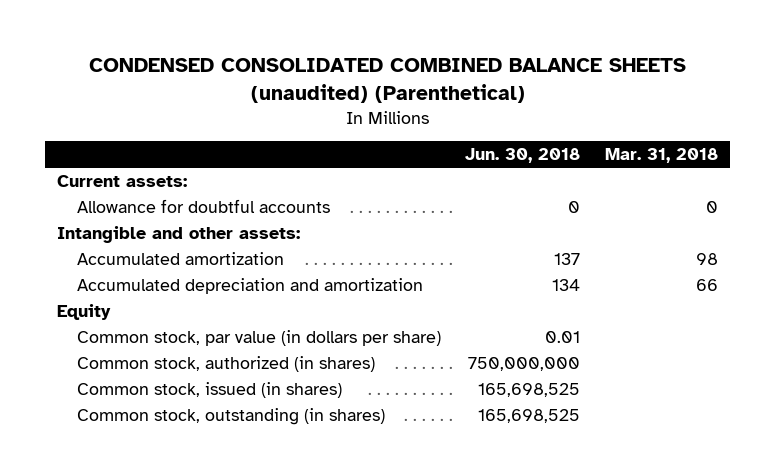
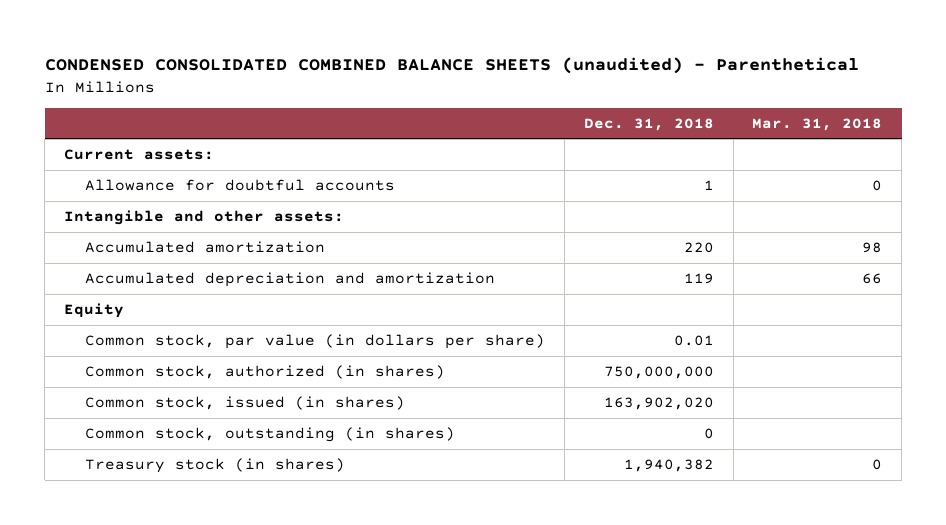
[88,58,686,103] CONDENSED CONSOLIDATED COMBINED BALANCE SHEETS (unaudited) (Parenthetical) -> [44,56,859,74] CONDENSED CONSOLIDATED COMBINED BALANCE SHEETS (unaudited) - Parenthetical
[465,148,581,164] Jun. 30, 2018 -> none
none -> [583,117,714,131] Dec. 31, 2018
none -> [85,458,346,474] Treasury stock (in shares)

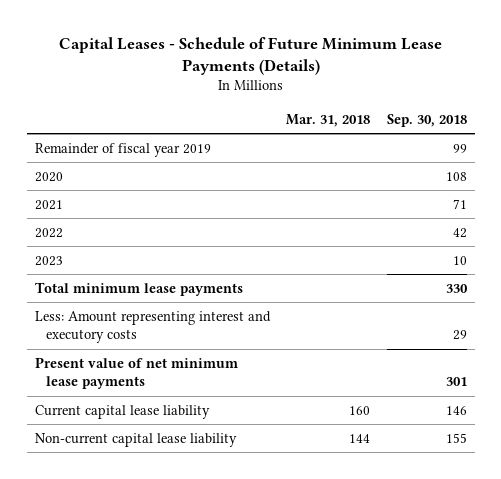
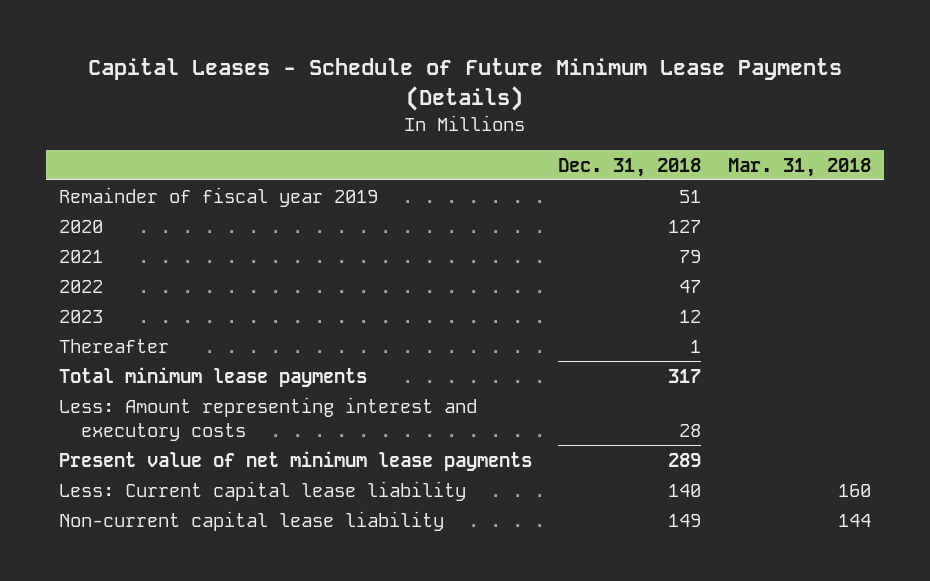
[386,113,467,127] Sep. 30, 2018 -> none
none -> [558,157,702,177] Dec. 31, 2018
none -> [58,338,169,353] Thereafter
[34,404,210,419] Current capital lease liability -> [58,480,466,501] Less: Current capital lease liability

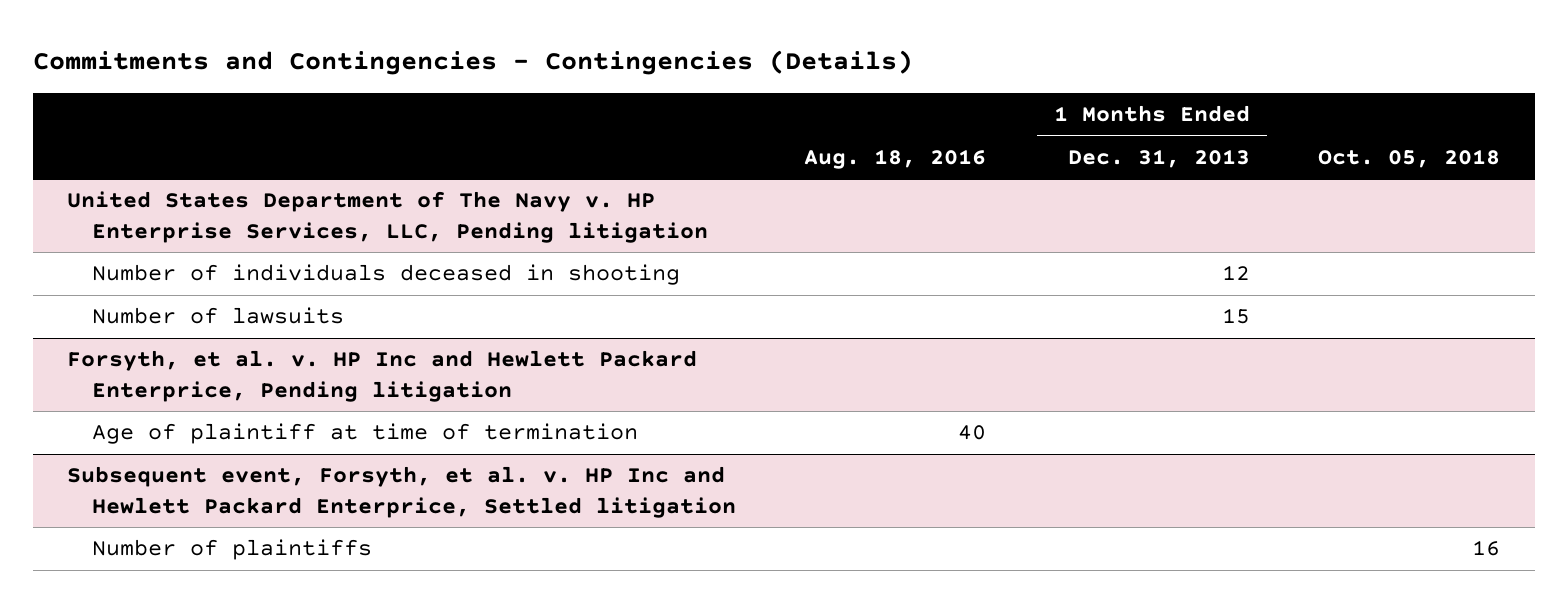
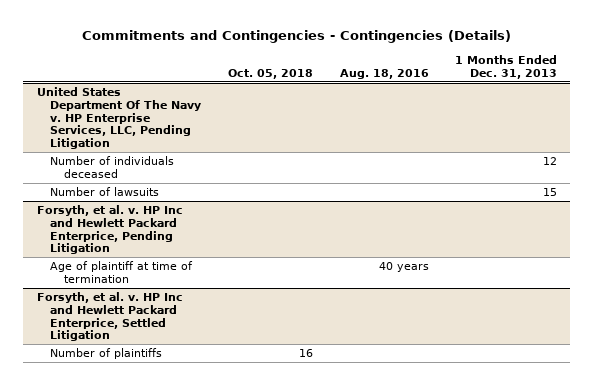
[66,191,708,243] United States Department of The Navy v. HP Enterprise Services, LLC, Pending litigation -> [36,86,202,150] United States Department Of The Navy v. HP Enterprise Services, LLC, Pending Litigation
[91,264,680,286] Number of individuals deceased in shooting -> [50,155,175,178] Number of individuals deceased
[66,350,697,402] Forsyth, et al. v. HP Inc and Hewlett Packard Enterprice, Pending litigation -> [36,204,183,255] Forsyth, et al. v. HP Inc and Hewlett Packard Enterprice, Pending Litigation
[957,425,986,441] 40 -> [378,261,429,272] 40 years
[66,466,736,518] Subsequent event, Forsyth, et al. v. HP Inc and Hewlett Packard Enterprice, Settled litigation -> [36,291,183,342] Forsyth, et al. v. HP Inc and Hewlett Packard Enterprice, Settled Litigation

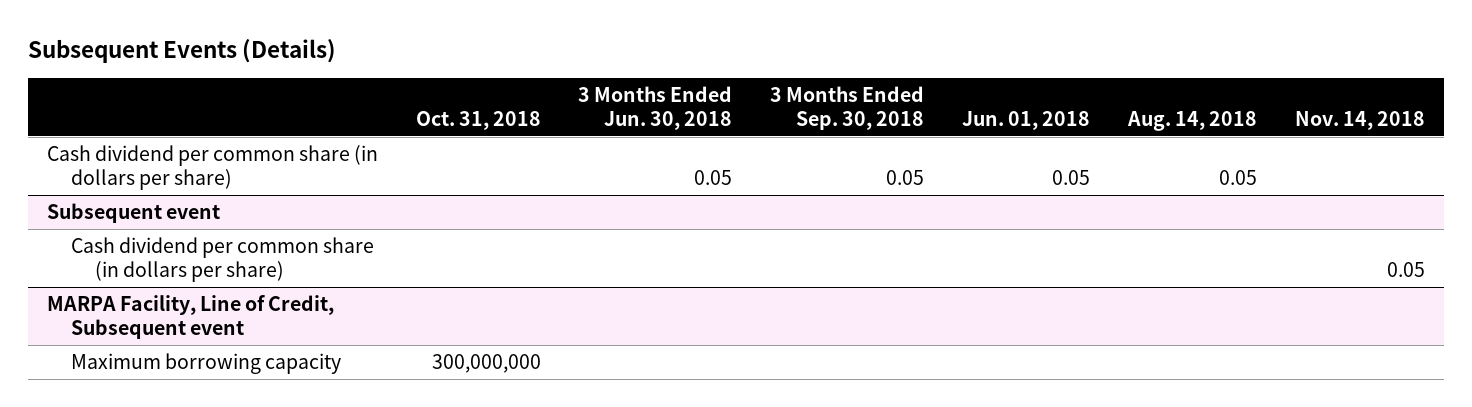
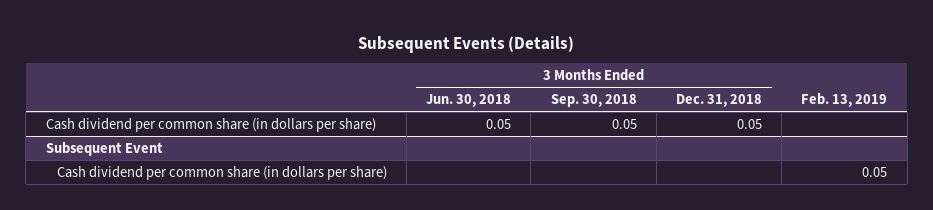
[415,110,541,130] Oct. 31, 2018 -> none
[962,110,1091,130] Jun. 01, 2018 -> none
[1127,110,1258,131] Aug. 14, 2018 -> none
[1295,110,1426,130] Nov. 14, 2018 -> none
none -> [675,94,762,108] Dec. 31, 2018
none -> [801,93,888,108] Feb. 13, 2019
[46,203,220,224] Subsequent event -> [45,141,163,156] Subsequent Event
[46,295,334,339] MARPA Facility, Line of Credit, Subsequent event -> none
[70,353,341,375] Maximum borrowing capacity -> none

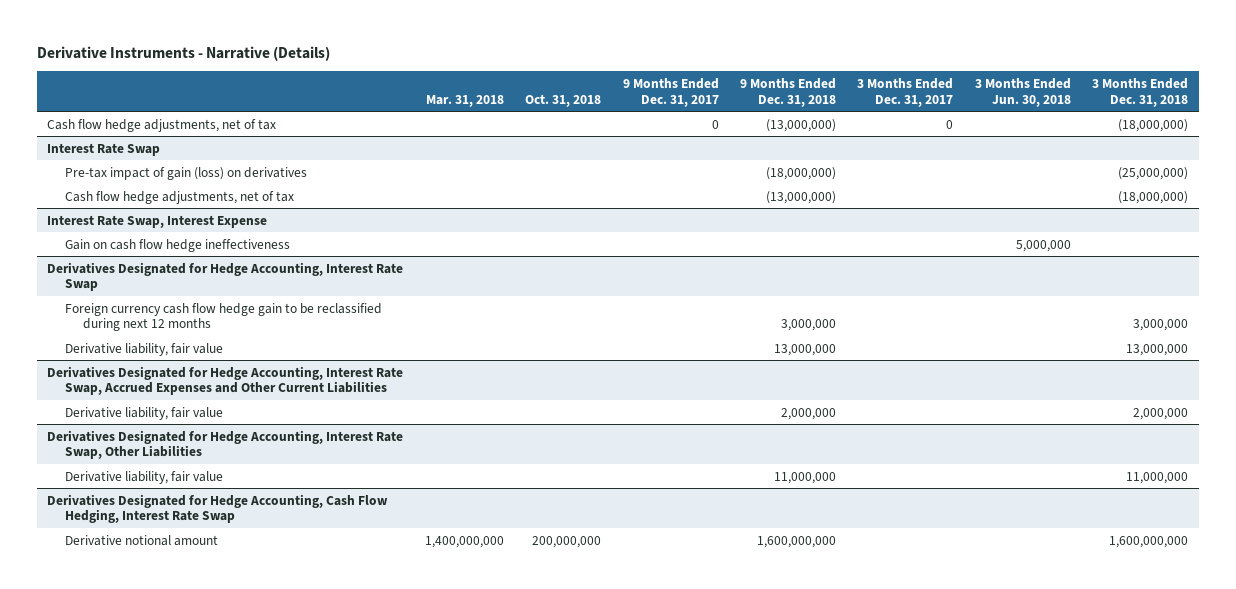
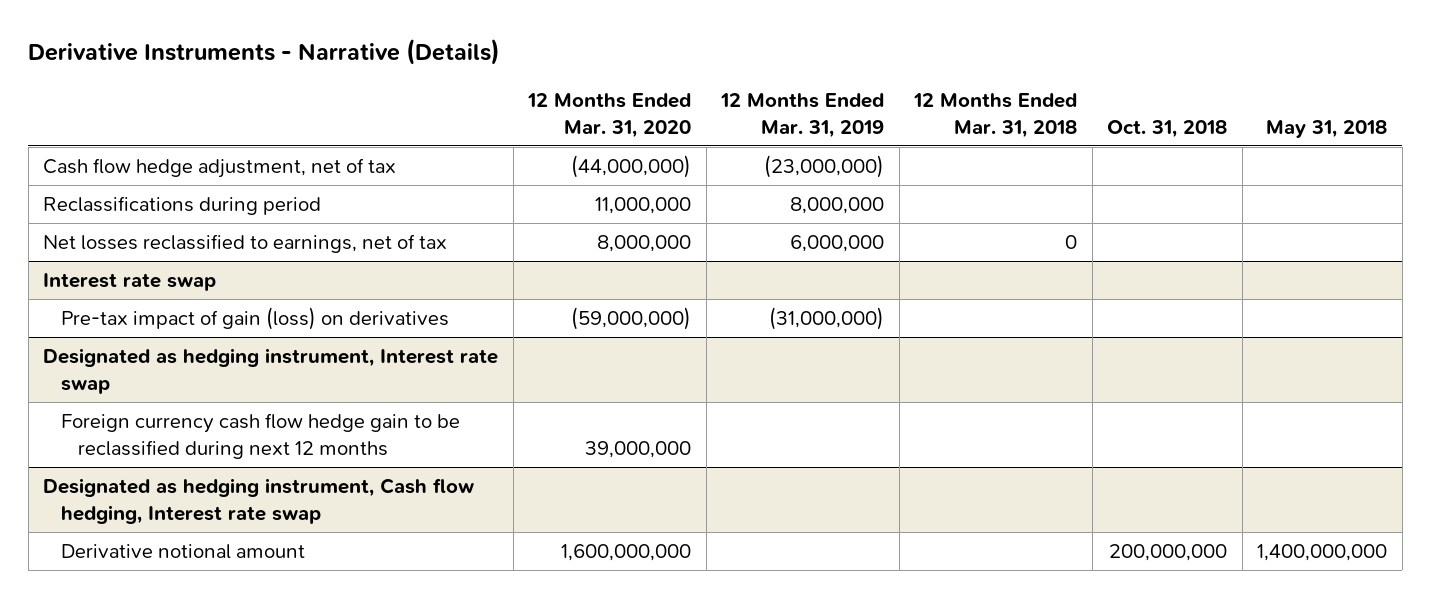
[425,94,504,107] Mar. 31, 2018 -> none
[622,77,719,107] 9 Months Ended Dec. 31, 2017 -> none
[740,77,837,107] 9 Months Ended Dec. 31, 2018 -> none
[857,77,954,107] 3 Months Ended Dec. 31, 2017 -> none
[974,77,1071,107] 3 Months Ended Jun. 30, 2018 -> none
[1092,77,1189,107] 3 Months Ended Dec. 31, 2018 -> none
none -> [527,93,692,138] 12 Months Ended Mar. 31, 2020
none -> [720,93,885,138] 12 Months Ended Mar. 31, 2019
none -> [913,93,1078,138] 12 Months Ended Mar. 31, 2018
none -> [1266,119,1388,138] May 31, 2018
[47,118,277,132] Cash flow hedge adjustments, net of tax -> [43,158,397,179] Cash flow hedge adjustment, net of tax
none -> [43,196,322,216] Reclassifications during period
none -> [43,234,448,254] Net losses reclassified to earnings, net of tax
[47,142,161,156] Interest Rate Swap -> [43,273,217,292] Interest rate swap
[65,190,295,204] Cash flow hedge adjustments, net of tax -> none
[47,214,268,228] Interest Rate Swap, Interest Expense -> none
[65,238,291,252] Gain on cash flow hedge ineffectiveness -> none
[47,261,404,292] Derivatives Designated for Hedge Accounting, Interest Rate Swap -> none
[65,302,383,332] Foreign currency cash flow hedge gain to be reclassified during next 12 months -> none
[65,342,224,356] Derivative liability, fair value -> none
[47,365,404,396] Derivatives Designated for Hedge Accounting, Interest Rate Swap, Accrued Expenses and Other Current Liabilities -> none
[65,406,224,420] Derivative liability, fair value -> none
[47,429,404,460] Derivatives Designated for Hedge Accounting, Interest Rate Swap, Other Liabilities -> none
[65,470,224,484] Derivative liability, fair value -> none
none -> [43,348,499,394] Designated as hedging instrument, Interest rate swap
none -> [60,413,460,459] Foreign currency cash flow hedge gain to be reclassified during next 12 months
[47,493,389,524] Derivatives Designated for Hedge Accounting, Cash Flow Hedging, Interest Rate Swap -> [43,478,475,524] Designated as hedging instrument, Cash flow hedging, Interest rate swap

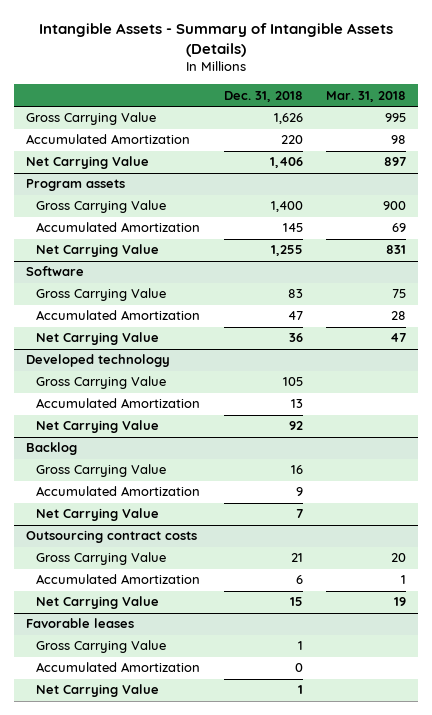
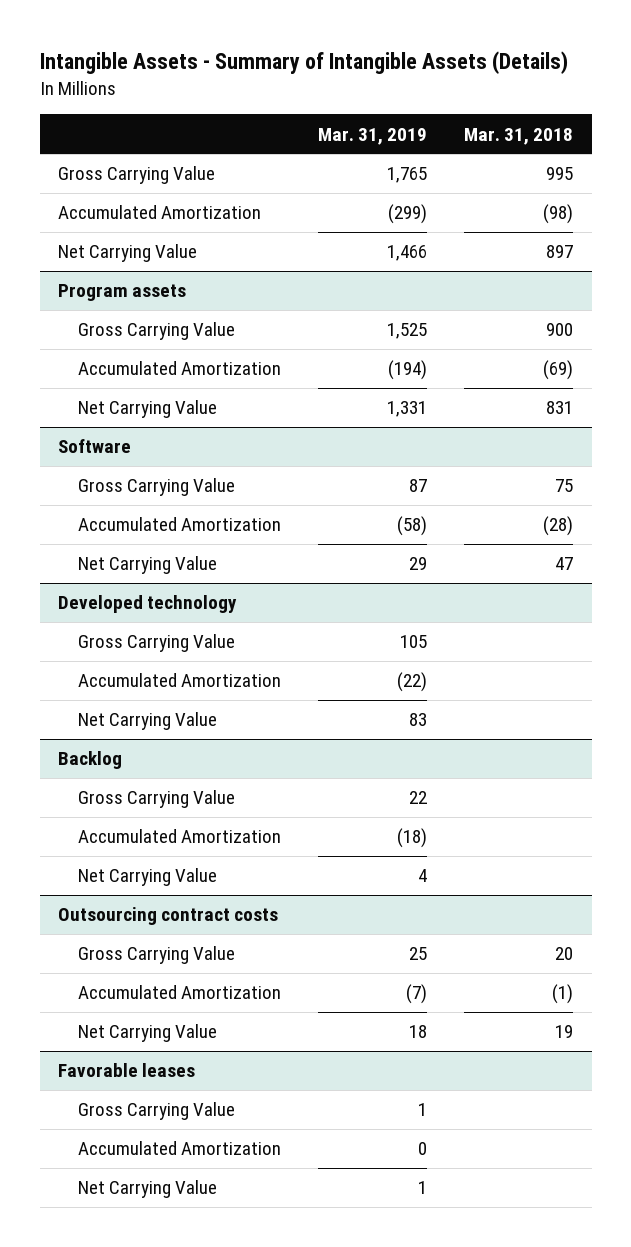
[223,90,303,102] Dec. 31, 2018 -> none
none -> [318,127,428,145] Mar. 31, 2019
[391,135,407,145] 98 -> [543,204,574,225] (98)
[392,223,407,233] 69 -> [543,360,574,381] (69)
[391,311,407,321] 28 -> [543,516,574,537] (28)
[401,575,407,585] 1 -> [552,984,574,1005] (1)

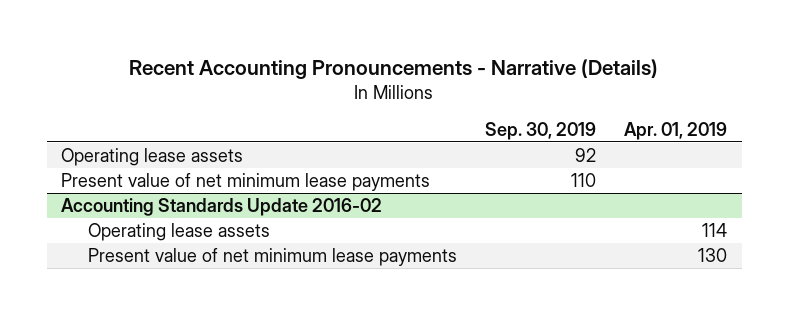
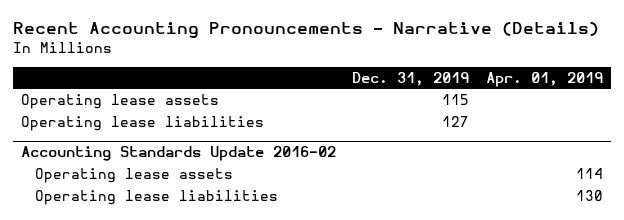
[485,121,597,140] Sep. 30, 2019 -> none
none -> [352,71,470,86] Dec. 31, 2019
[61,173,431,192] Present value of net minimum lease payments -> [21,116,265,132] Operating lease liabilities
[87,248,457,267] Present value of net minimum lease payments -> [34,190,278,206] Operating lease liabilities

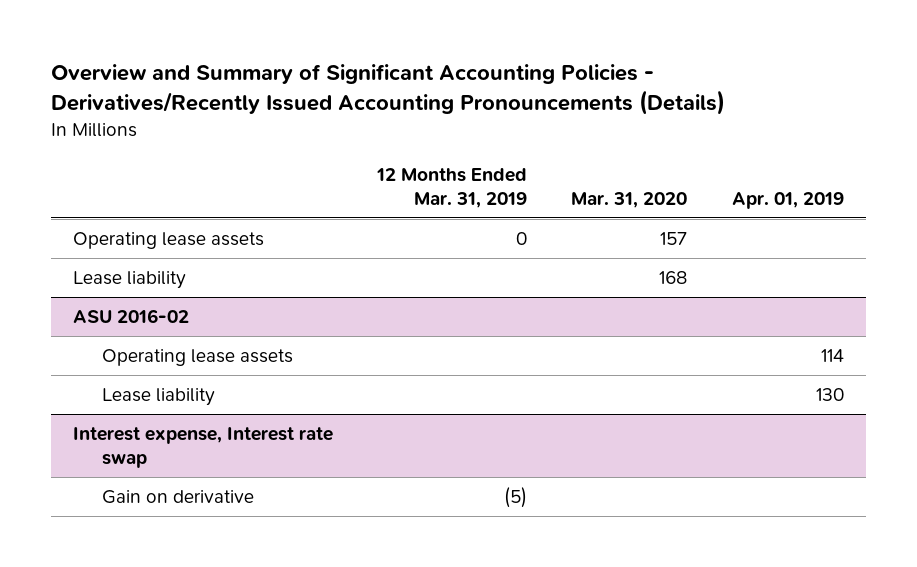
[12,22,599,39] Recent Accounting Pronouncements - Narrative (Details) -> [50,64,725,116] Overview and Summary of Significant Accounting Policies - Derivatives/Recently Issued Accounting Pronouncements (Details)
[352,71,470,86] Dec. 31, 2019 -> none
none -> [376,167,528,208] 12 Months Ended Mar. 31, 2019
none -> [571,191,688,208] Mar. 31, 2020
[21,116,265,132] Operating lease liabilities -> [72,270,186,289] Lease liability
[21,146,337,162] Accounting Standards Update 2016-02 -> [72,308,189,323] ASU 2016-02
[34,190,278,206] Operating lease liabilities -> [101,387,215,406] Lease liability
none -> [72,426,333,469] Interest expense, Interest rate swap
none -> [101,489,254,504] Gain on derivative

